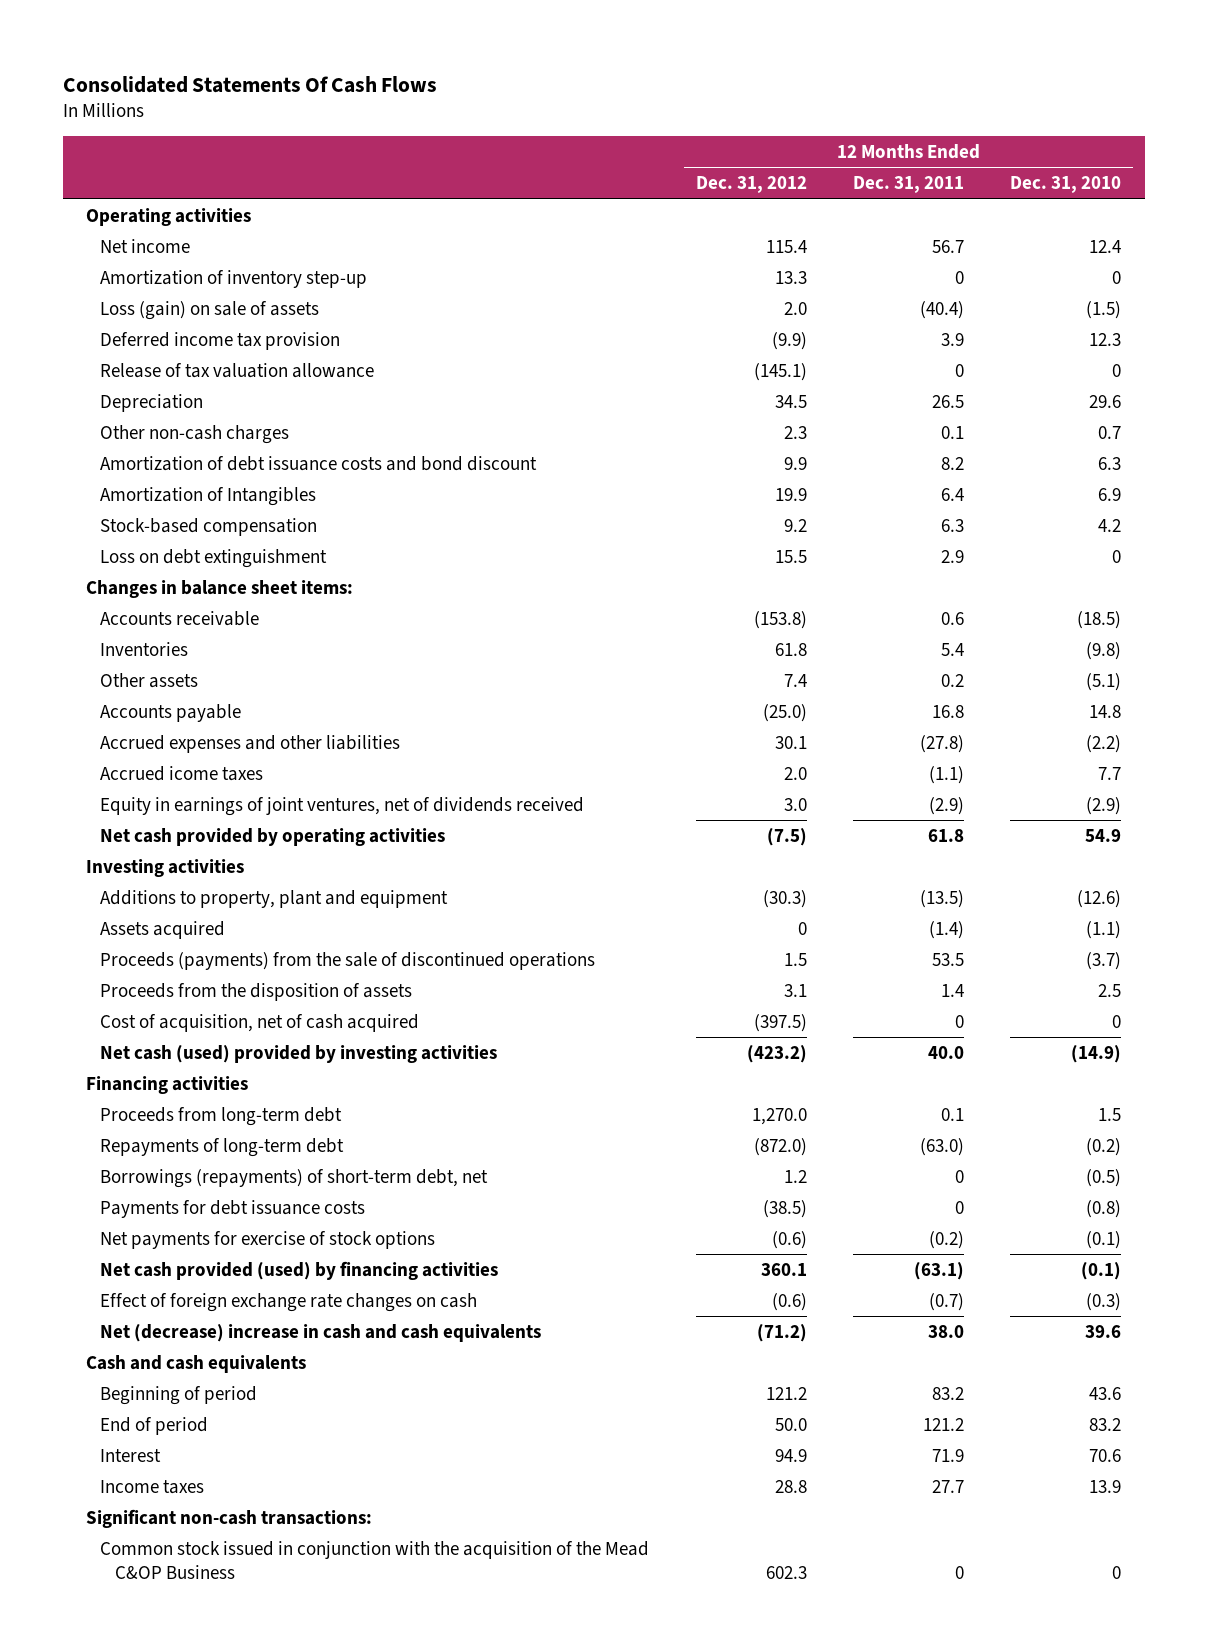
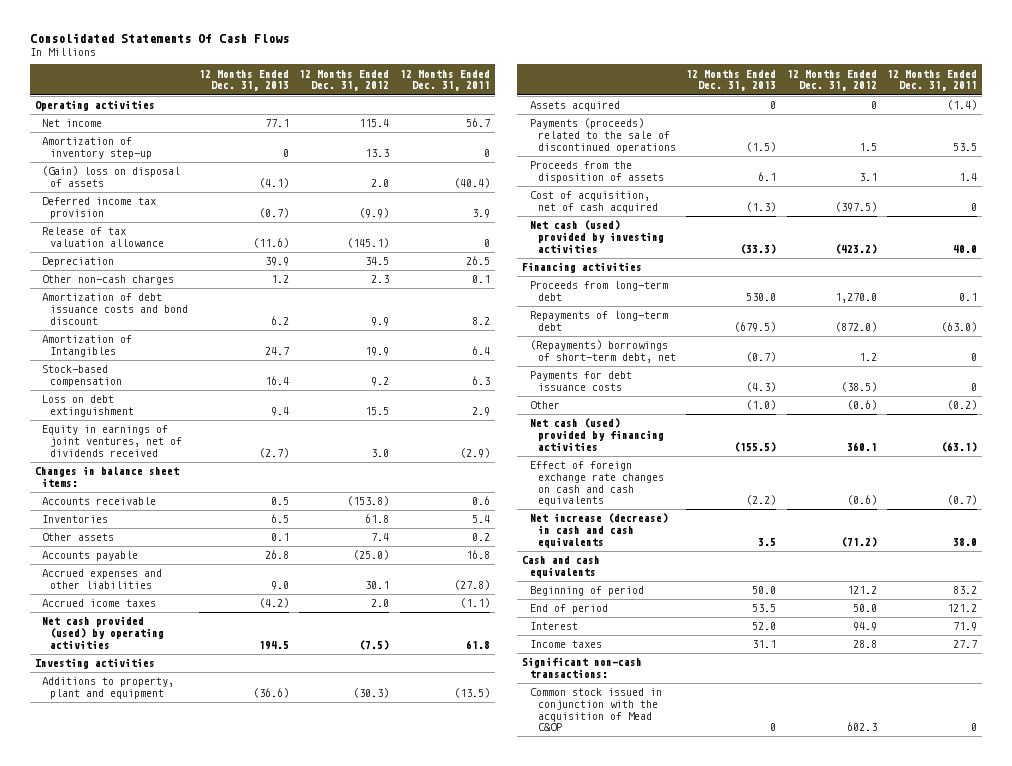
[1010,176,1122,194] Dec. 31, 2010 -> none
none -> [198,69,289,92] 12 Months Ended Dec. 31, 2013
[100,300,320,320] Loss (gain) on sale of assets -> [42,166,181,187] (Gain) loss on disposal of assets
[100,796,585,816] Equity in earnings of joint ventures, net of dividends received -> [42,425,183,457] Equity in earnings of joint ventures, net of dividends received
[100,827,446,846] Net cash provided by operating activities -> [42,616,165,649] Net cash provided (used) by operating activities
[100,951,596,970] Proceeds (payments) from the sale of discontinued operations -> [530,118,676,153] Payments (proceeds) related to the sale of discontinued operations
[100,1168,489,1188] Borrowings (repayments) of short-term debt, net -> [530,340,676,363] (Repayments) borrowings of short-term debt, net
[100,1230,436,1249] Net payments for exercise of stock options -> none
none -> [530,401,561,410] Other
[100,1260,499,1280] Net cash provided (used) by financing activities -> [530,418,664,451] Net cash (used) provided by financing activities
[100,1292,478,1312] Effect of foreign exchange rate changes on cash -> [530,461,664,507] Effect of foreign exchange rate changes on cash and cash equivalents
[100,1323,542,1342] Net (decrease) increase in cash and cash equivalents -> [530,513,669,548] Net increase (decrease) in cash and cash equivalents
[100,1540,650,1580] Common stock issued in conjunction with the acquisition of the Mead C&OP Business -> [530,688,663,732] Common stock issued in conjunction with the acquisition of Mead C&OP

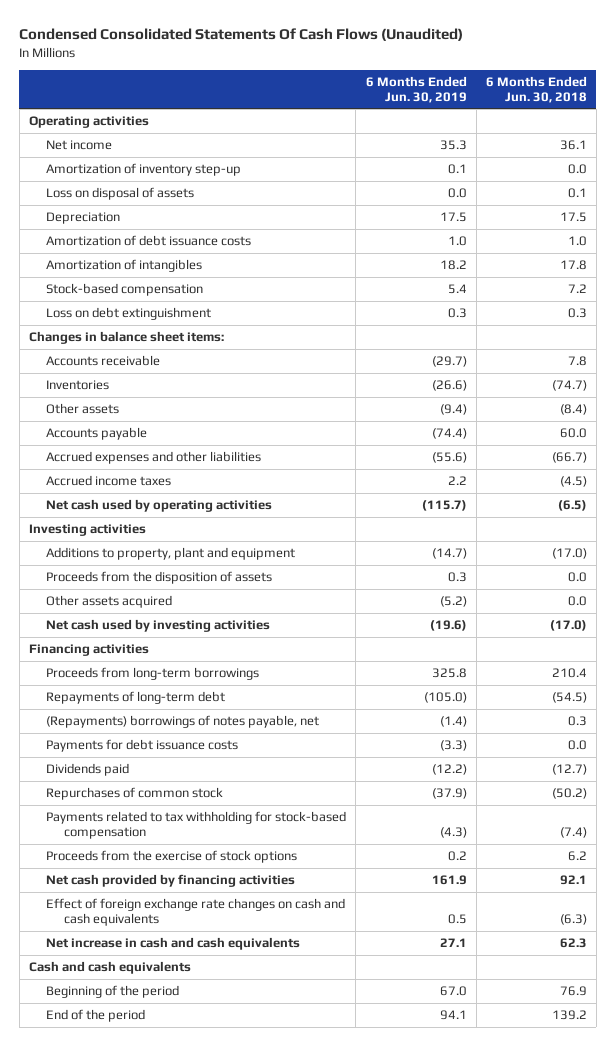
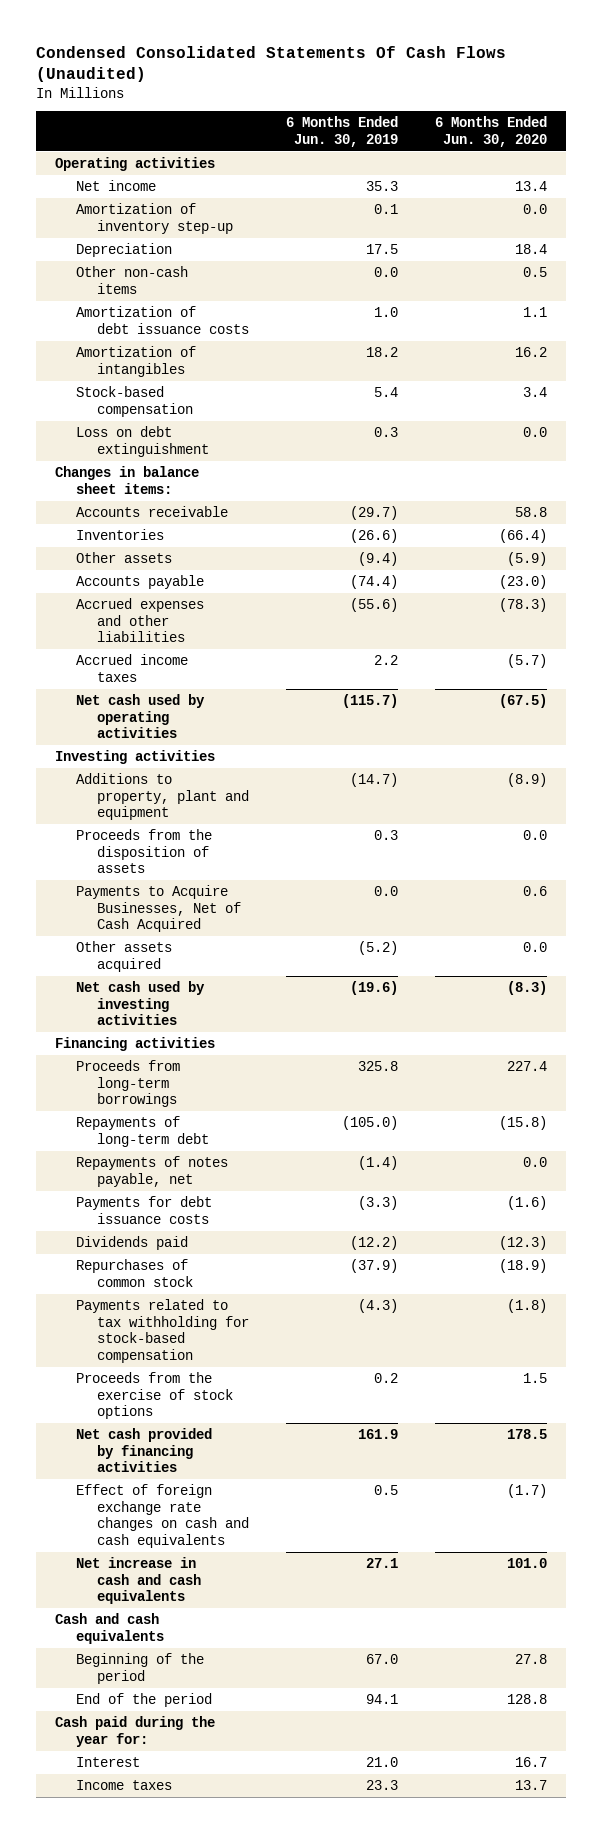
[485,75,587,103] 6 Months Ended Jun. 30, 2018 -> none
none -> [435,116,548,147] 6 Months Ended Jun. 30, 2020
[46,187,195,201] Loss on disposal of assets -> none
none -> [75,266,188,294] Other non-cash items
none -> [75,885,241,933] Payments to Acquire Businesses, Net of Cash Acquired
[46,715,320,729] (Repayments) borrowings of notes payable, net -> [75,1156,228,1187] Repayments of notes payable, net
none -> [54,1716,215,1747] Cash paid during the year for:
none -> [75,1757,140,1768] Interest
none -> [75,1780,172,1791] Income taxes

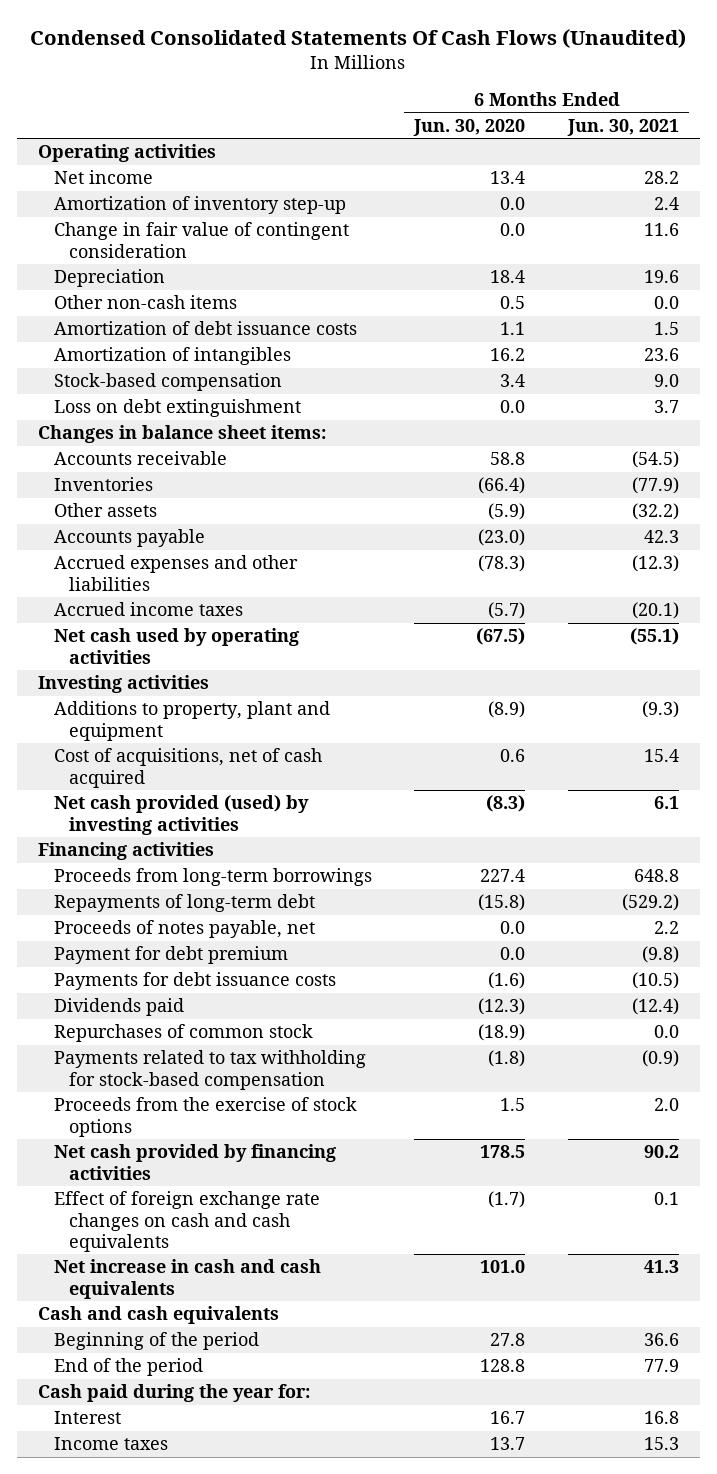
[285,116,398,147] 6 Months Ended Jun. 30, 2019 -> none
none -> [566,118,679,136] Jun. 30, 2021
none -> [53,222,349,258] Change in fair value of contingent consideration
[75,829,212,874] Proceeds from the disposition of assets -> none
[75,941,172,972] Other assets acquired -> none
[75,885,241,933] Payments to Acquire Businesses, Net of Cash Acquired -> [53,748,322,788] Cost of acquisitions, net of cash acquired
[75,981,205,1026] Net cash used by investing activities -> [53,795,309,835] Net cash provided (used) by investing activities
[75,1156,228,1187] Repayments of notes payable, net -> [53,920,315,939] Proceeds of notes payable, net
none -> [53,946,288,965] Payment for debt premium

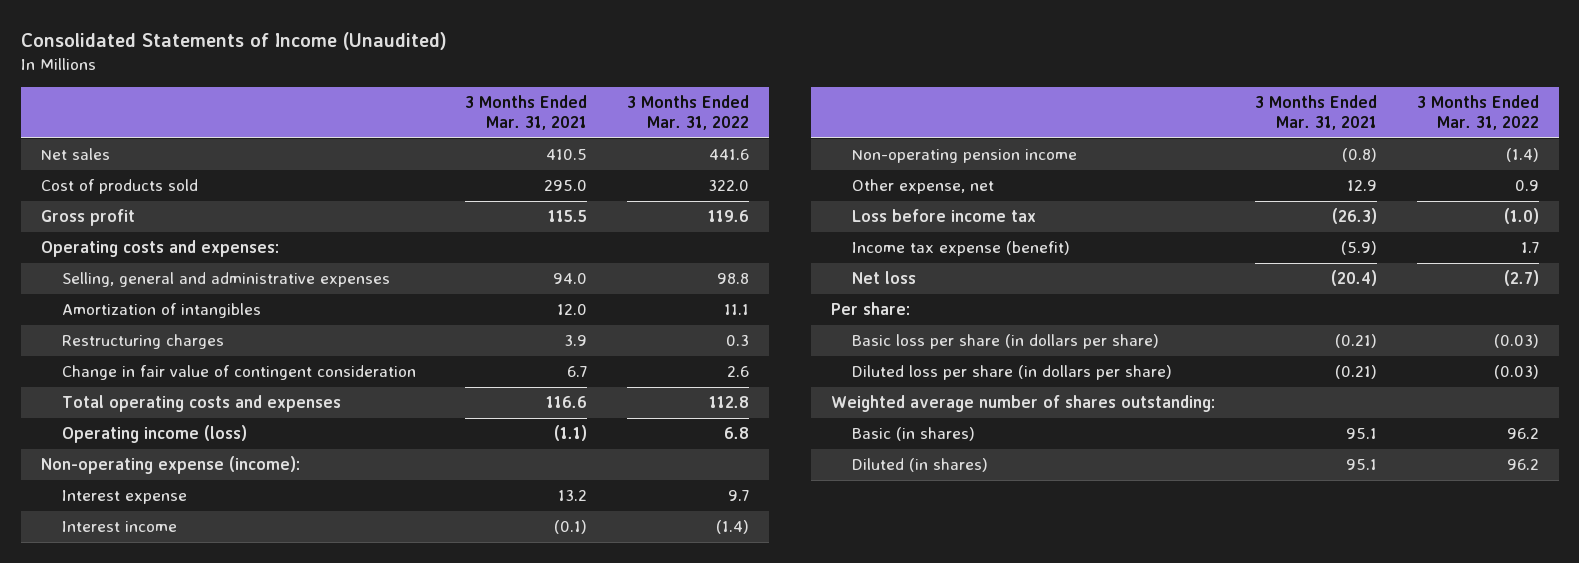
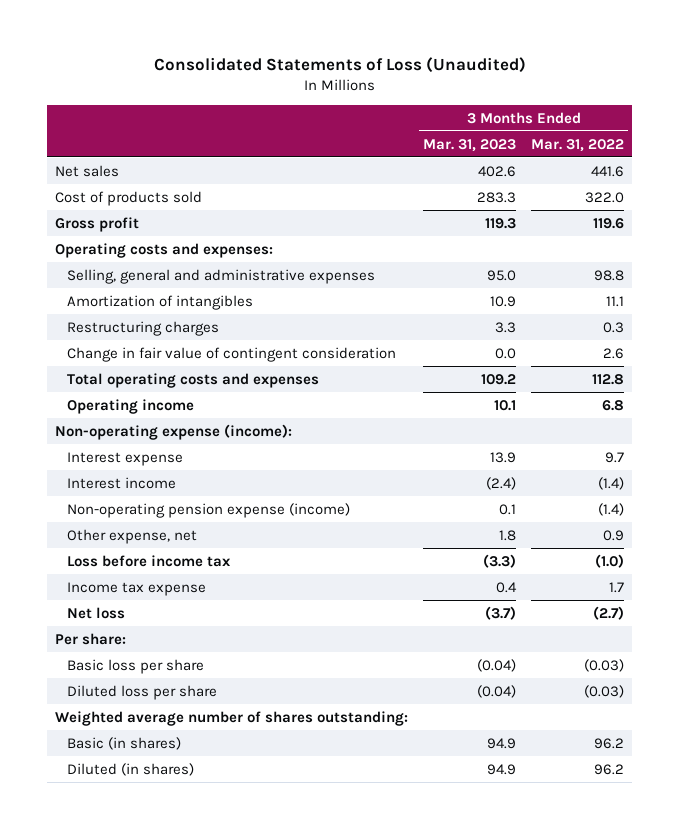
[20,31,447,50] Consolidated Statements of Income (Unaudited) -> [153,57,526,74] Consolidated Statements of Loss (Unaudited)
[464,94,587,130] 3 Months Ended Mar. 31, 2021 -> none
none -> [423,138,517,152] Mar. 31, 2023
[62,425,248,444] Operating income (loss) -> [67,398,195,414] Operating income
[852,149,1078,164] Non-operating pension income -> [67,502,351,518] Non-operating pension expense (income)
[852,241,1071,257] Income tax expense (benefit) -> [67,581,207,596] Income tax expense
[852,334,1160,350] Basic loss per share (in dollars per share) -> [67,658,205,674] Basic loss per share
[852,365,1173,381] Diluted loss per share (in dollars per share) -> [67,684,218,700] Diluted loss per share

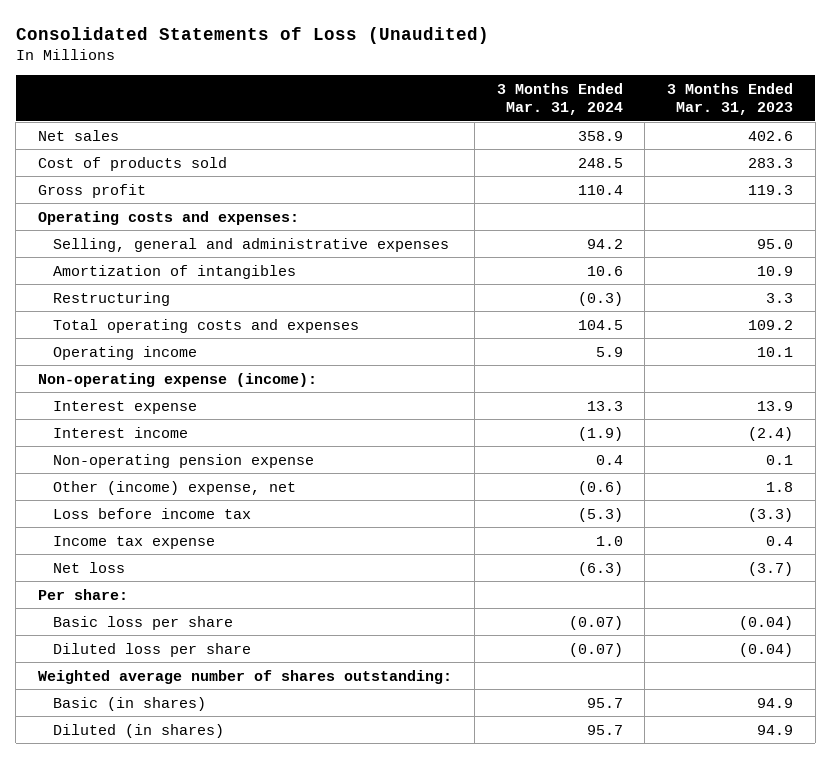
[531,138,625,152] Mar. 31, 2022 -> none
none -> [496,82,623,116] 3 Months Ended Mar. 31, 2024
[67,346,397,362] Change in fair value of contingent consideration -> none
[67,320,220,336] Restructuring charges -> [53,291,171,306] Restructuring
[67,502,351,518] Non-operating pension expense (income) -> [53,453,315,468] Non-operating pension expense
[67,528,198,544] Other expense, net -> [53,480,297,495] Other (income) expense, net

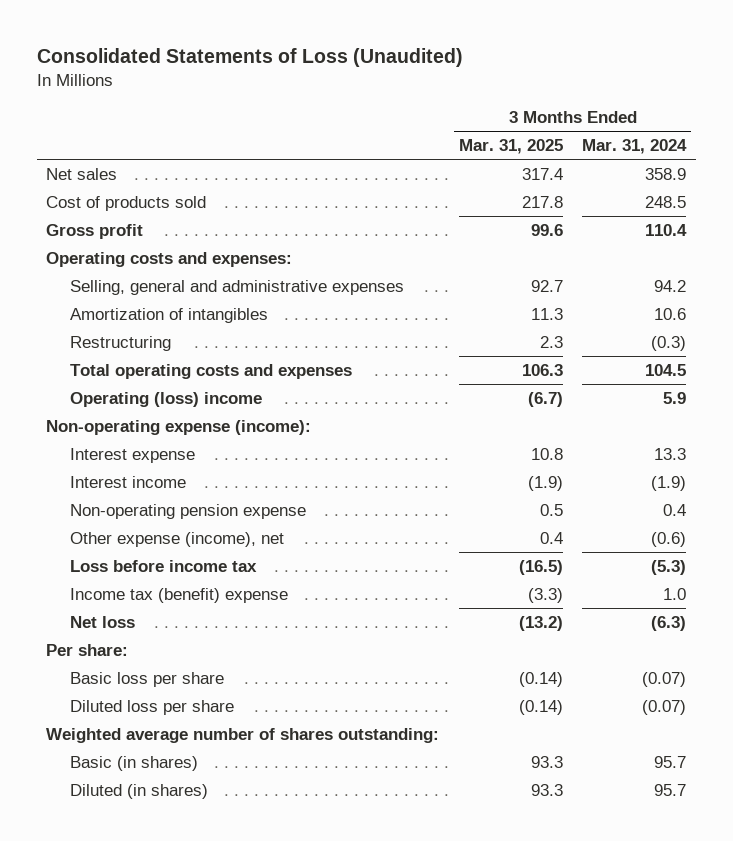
[666,82,793,116] 3 Months Ended Mar. 31, 2023 -> none
none -> [458,139,563,155] Mar. 31, 2025
[53,345,198,360] Operating income -> [69,391,262,407] Operating (loss) income
[53,480,297,495] Other (income) expense, net -> [69,531,284,547] Other expense (income), net
[53,535,216,549] Income tax expense -> [69,587,288,603] Income tax (benefit) expense

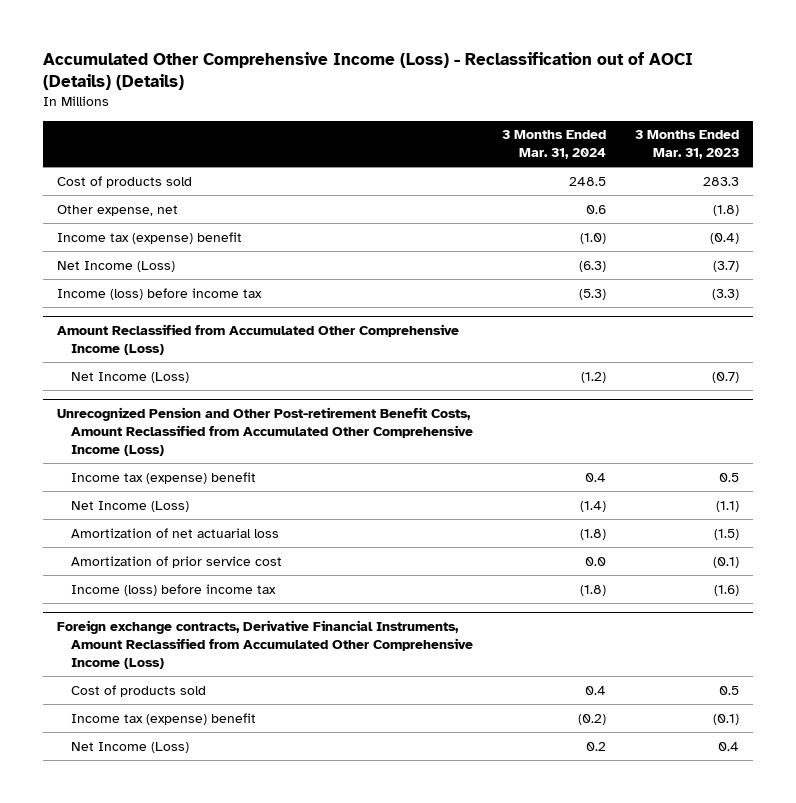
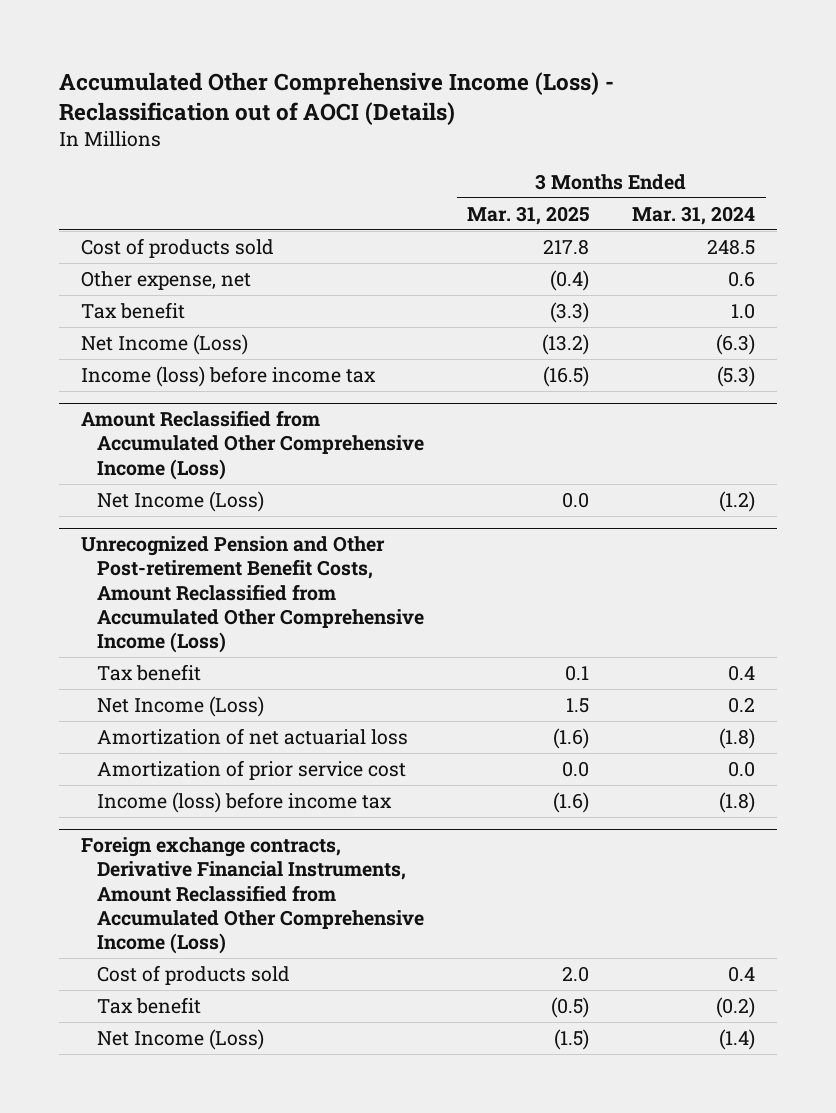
[42,52,693,91] Accumulated Other Comprehensive Income (Loss) - Reclassification out of AOCI (Details) (Details) -> [59,71,615,125] Accumulated Other Comprehensive Income (Loss) - Reclassification out of AOCI (Details)
[635,130,740,160] 3 Months Ended Mar. 31, 2023 -> none
none -> [467,205,590,225] Mar. 31, 2025
[57,231,243,244] Income tax (expense) benefit -> [80,302,185,320] Tax benefit
[580,232,607,244] (1.0) -> [731,303,756,320] 1.0
[71,471,257,484] Income tax (expense) benefit -> [97,664,202,682] Tax benefit
[580,500,607,512] (1.4) -> [728,697,756,714] 0.2
[71,712,257,725] Income tax (expense) benefit -> [97,997,202,1015] Tax benefit
[586,741,607,751] 0.2 -> [719,1029,756,1051] (1.4)

